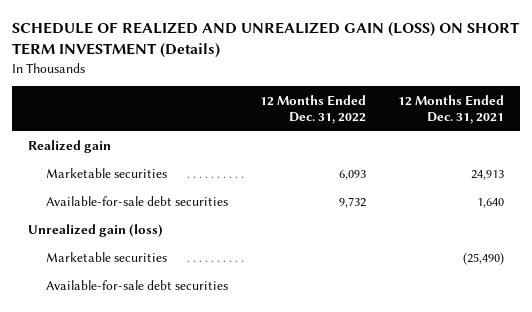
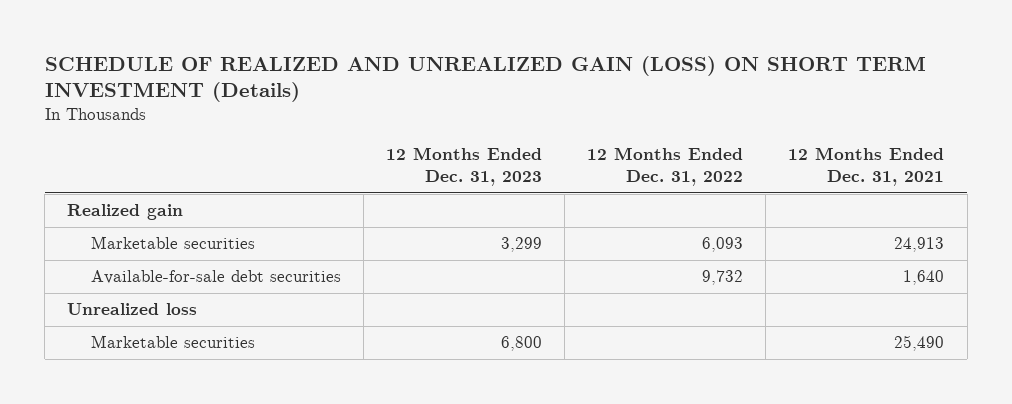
none -> [385,146,542,186] 12 Months Ended Dec. 31, 2023
[46,280,229,291] Available-for-sale debt securities -> none
[28,224,164,238] Unrealized gain (loss) -> [67,303,198,316] Unrealized loss
[462,252,504,266] (25,490) -> [894,335,945,352] 25,490

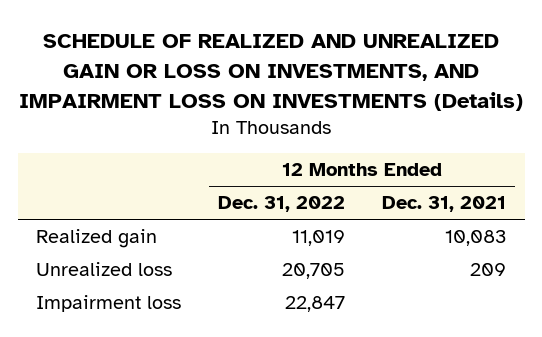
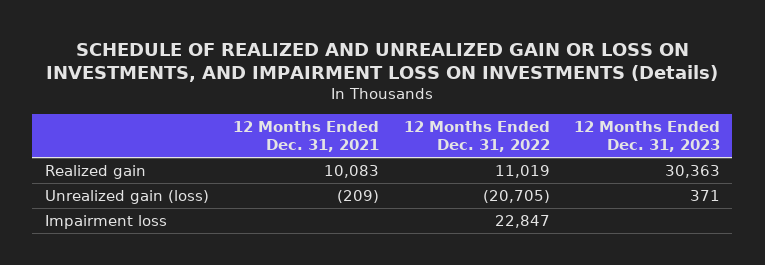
none -> [574,121,721,153] 12 Months Ended Dec. 31, 2023
[36,262,173,277] Unrealized loss -> [44,189,209,204] Unrealized gain (loss)
[282,263,346,280] 20,705 -> [482,189,550,203] (20,705)
[470,263,507,277] 209 -> [337,189,380,203] (209)

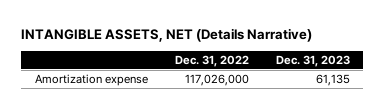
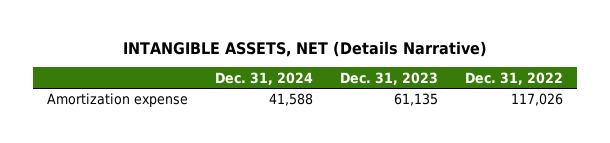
none -> [214,71,313,85] Dec. 31, 2024
[184,74,249,87] 117,026,000 -> [511,93,564,107] 117,026

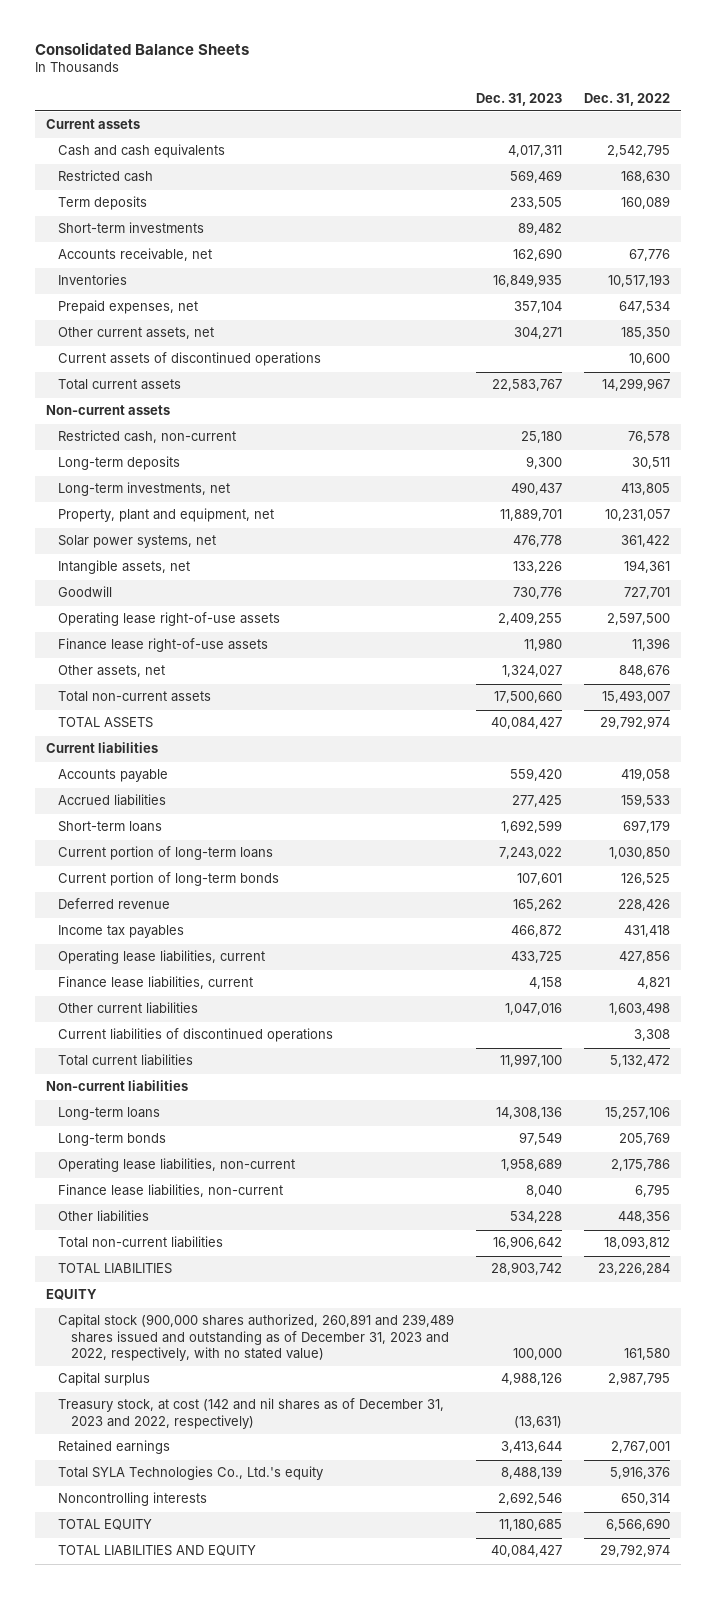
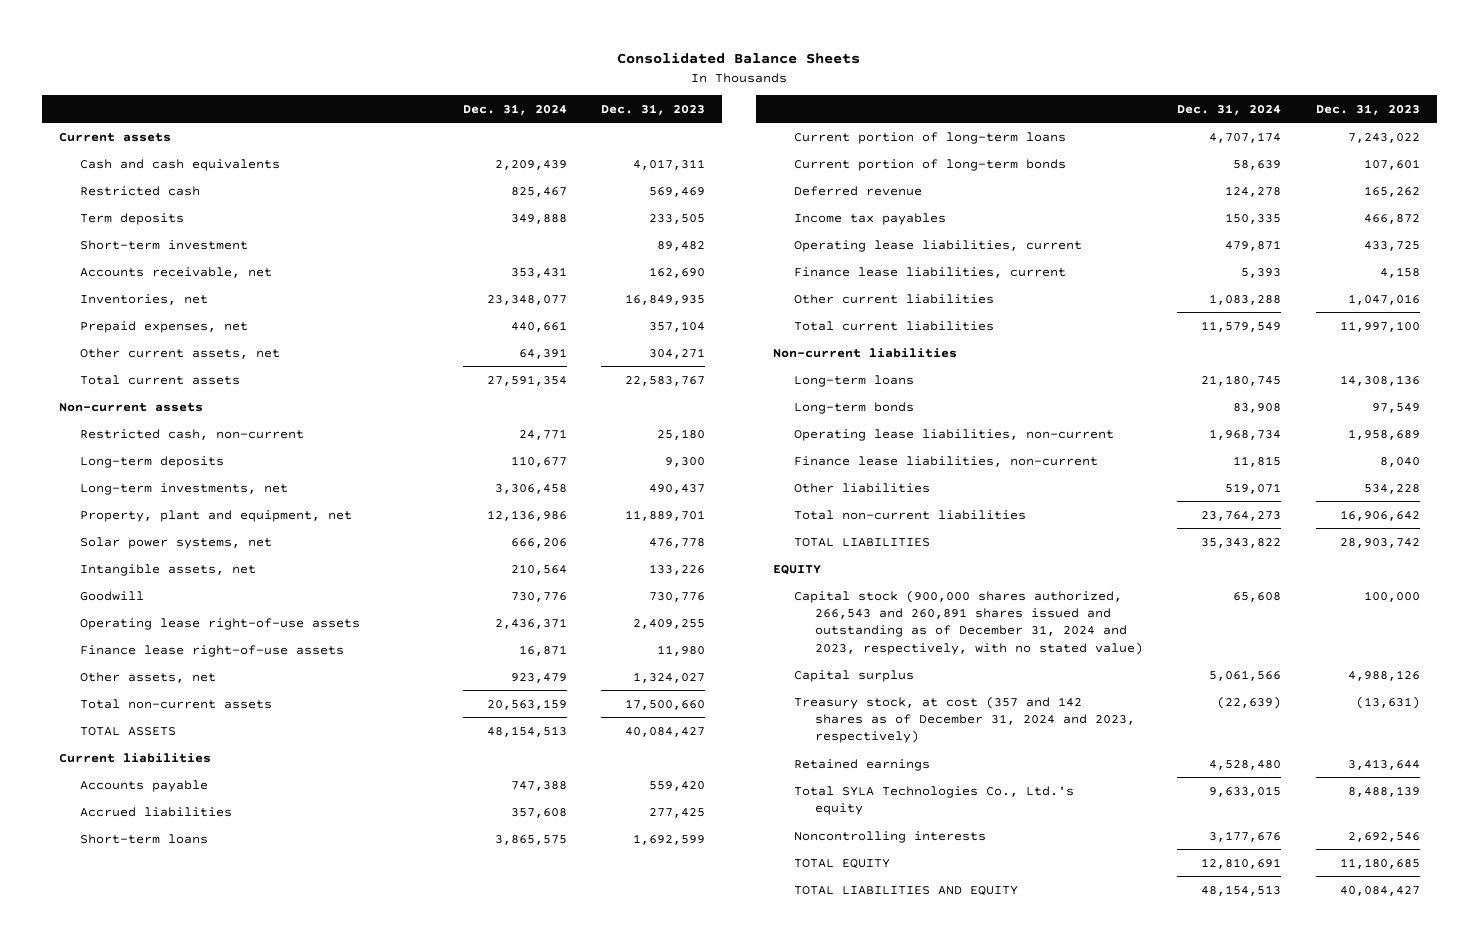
[584,92,671,106] Dec. 31, 2022 -> none
none -> [463,103,568,115] Dec. 31, 2024
[58,222,205,235] Short-term investments -> [80,239,249,250] Short-term investment
[58,274,128,286] Inventories -> [80,293,209,305] Inventories, net
[58,352,322,367] Current assets of discontinued operations -> none
[58,1028,334,1043] Current liabilities of discontinued operations -> none
[58,1314,455,1362] Capital stock (900,000 shares authorized, 260,891 and 239,489 shares issued and outstanding as of December 31, 2023 and 2022, respectively, with no stated value) -> [794,589,1144,655] Capital stock (900,000 shares authorized, 266,543 and 260,891 shares issued and outstanding as of December 31, 2024 and 2023, respectively, with no stated value)
[58,1398,445,1429] Treasury stock, at cost (142 and nil shares as of December 31, 2023 and 2022, respectively) -> [794,695,1136,744] Treasury stock, at cost (357 and 142 shares as of December 31, 2024 and 2023, respectively)

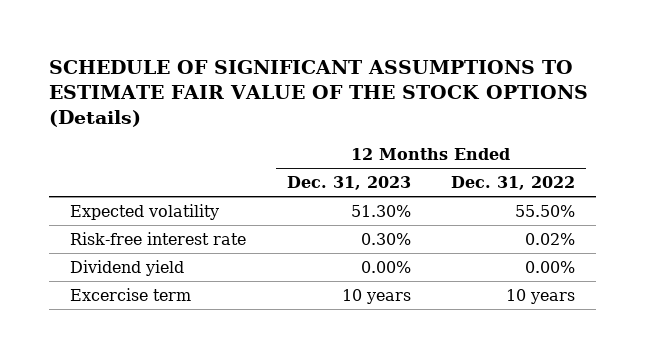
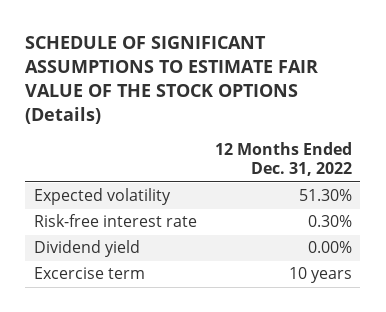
[286,176,411,191] Dec. 31, 2023 -> none
[515,204,576,217] 55.50% -> [298,189,352,202] 51.30%
[525,232,576,245] 0.02% -> [307,215,352,228] 0.30%

